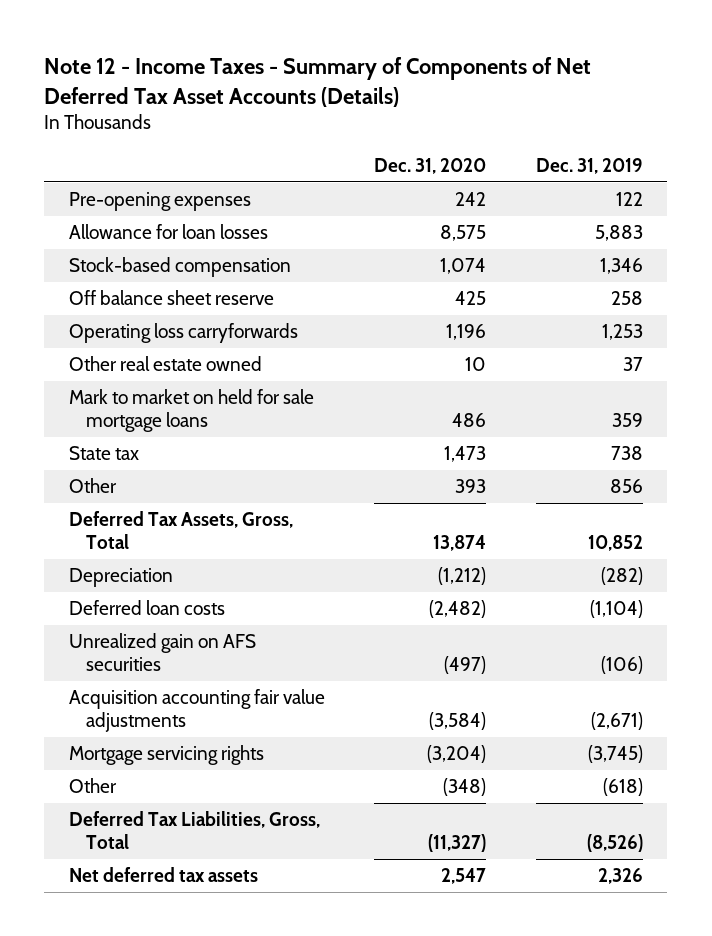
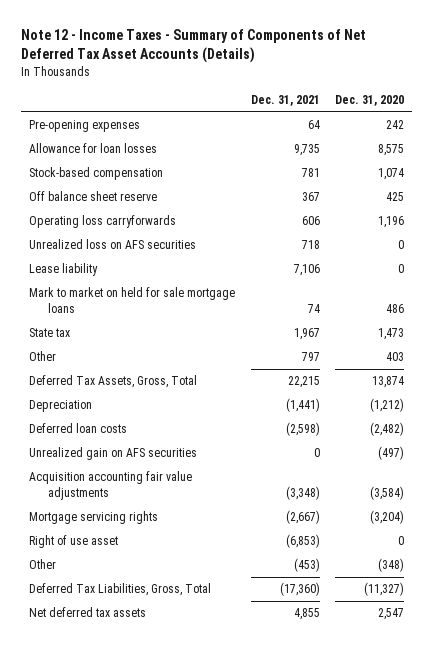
[535,157,643,174] Dec. 31, 2019 -> none
none -> [250,95,320,107] Dec. 31, 2021
[68,356,262,372] Other real estate owned -> none
none -> [28,239,196,250] Unrealized loss on AFS securities
none -> [28,263,98,277] Lease liability
[455,479,487,494] 393 -> [386,352,405,362] 403
none -> [28,535,118,549] Right of use asset

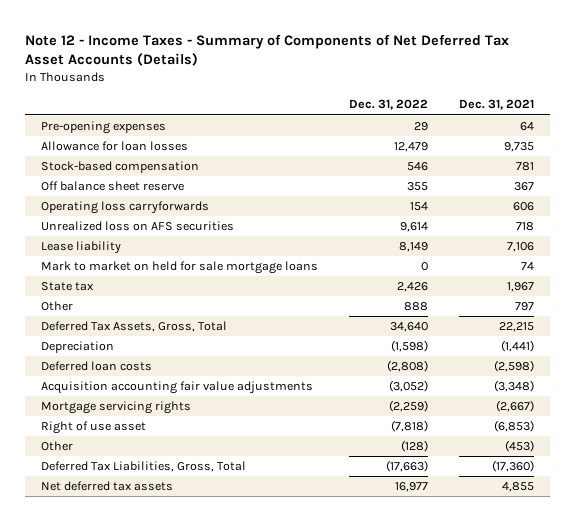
[335,95,405,107] Dec. 31, 2020 -> none
none -> [348,99,428,111] Dec. 31, 2022
[28,447,197,461] Unrealized gain on AFS securities -> none

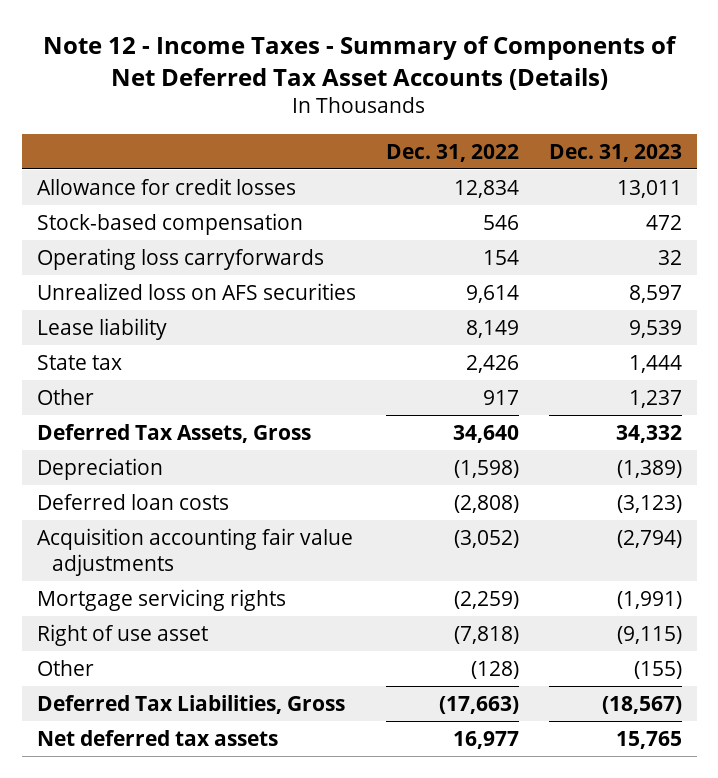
[459,99,535,111] Dec. 31, 2021 -> none
none -> [548,143,682,162] Dec. 31, 2023
[40,121,166,135] Pre-opening expenses -> none
[40,141,188,152] Allowance for loan losses -> [36,177,296,195] Allowance for credit losses
[393,142,428,153] 12,479 -> [453,179,519,198] 12,834
[40,181,184,192] Off balance sheet reserve -> none
[40,261,318,275] Mark to market on held for sale mortgage loans -> none
[403,302,428,312] 888 -> [482,389,519,405] 917
[40,321,227,333] Deferred Tax Assets, Gross, Total -> [36,423,311,443] Deferred Tax Assets, Gross
[40,461,246,473] Deferred Tax Liabilities, Gross, Total -> [36,694,345,714] Deferred Tax Liabilities, Gross

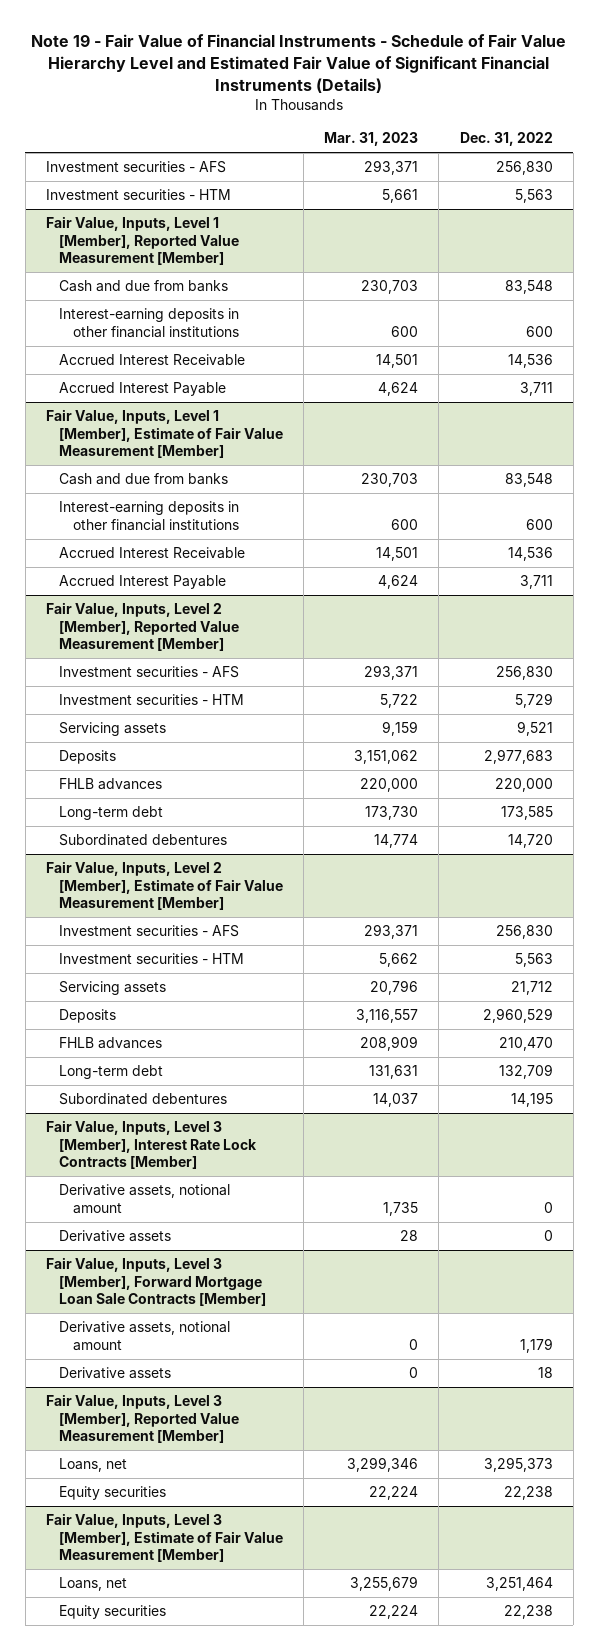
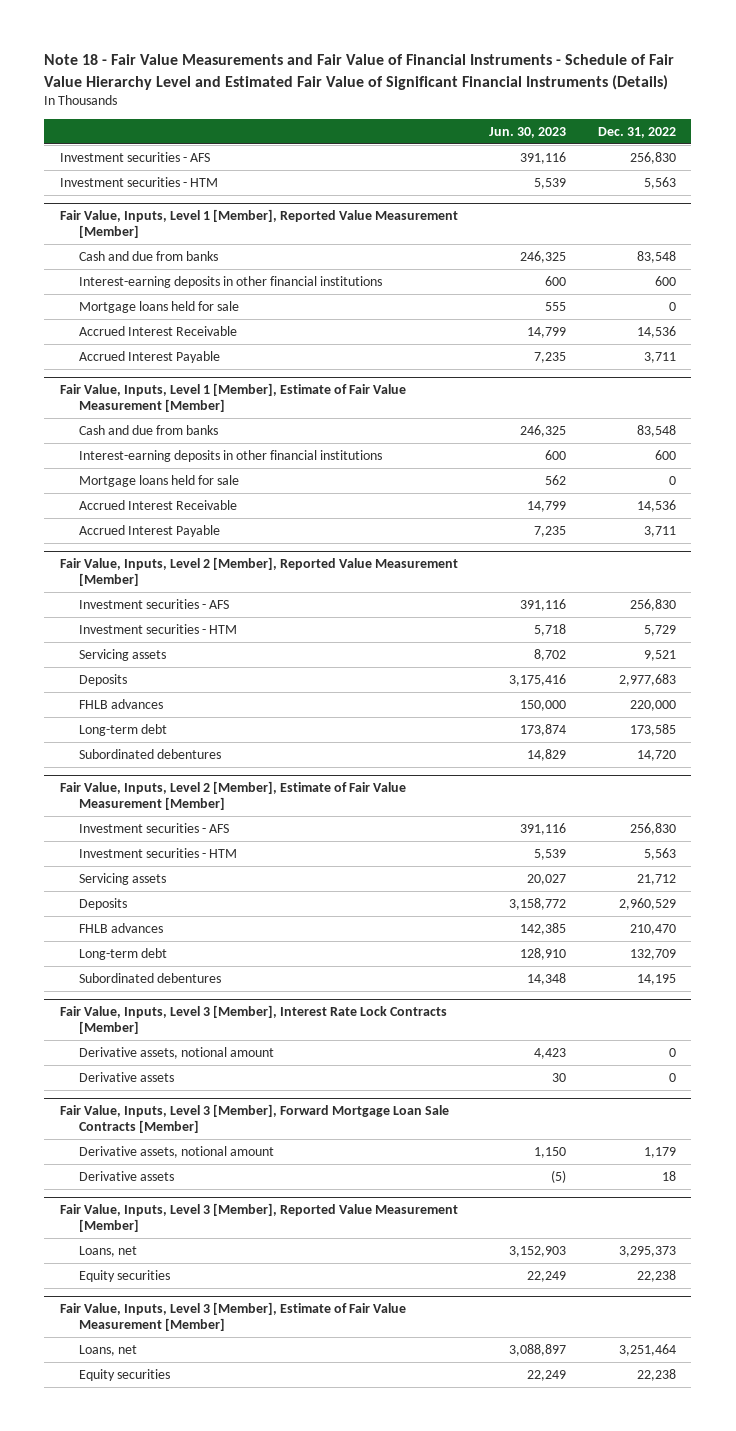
[31,34,567,94] Note 19 - Fair Value of Financial Instruments - Schedule of Fair Value Hierarchy Level and Estimated Fair Value of Significant Financial Instruments (Details) -> [44,54,675,90] Note 18 - Fair Value Measurements and Fair Value of Financial Instruments - Schedule of Fair Value Hierarchy Level and Estimated Fair Value of Significant Financial Instruments (Details)
[324,132,419,147] Mar. 31, 2023 -> none
none -> [489,126,567,138] Jun. 30, 2023
none -> [79,300,240,313] Mortgage loans held for sale
none -> [79,474,240,487] Mortgage loans held for sale

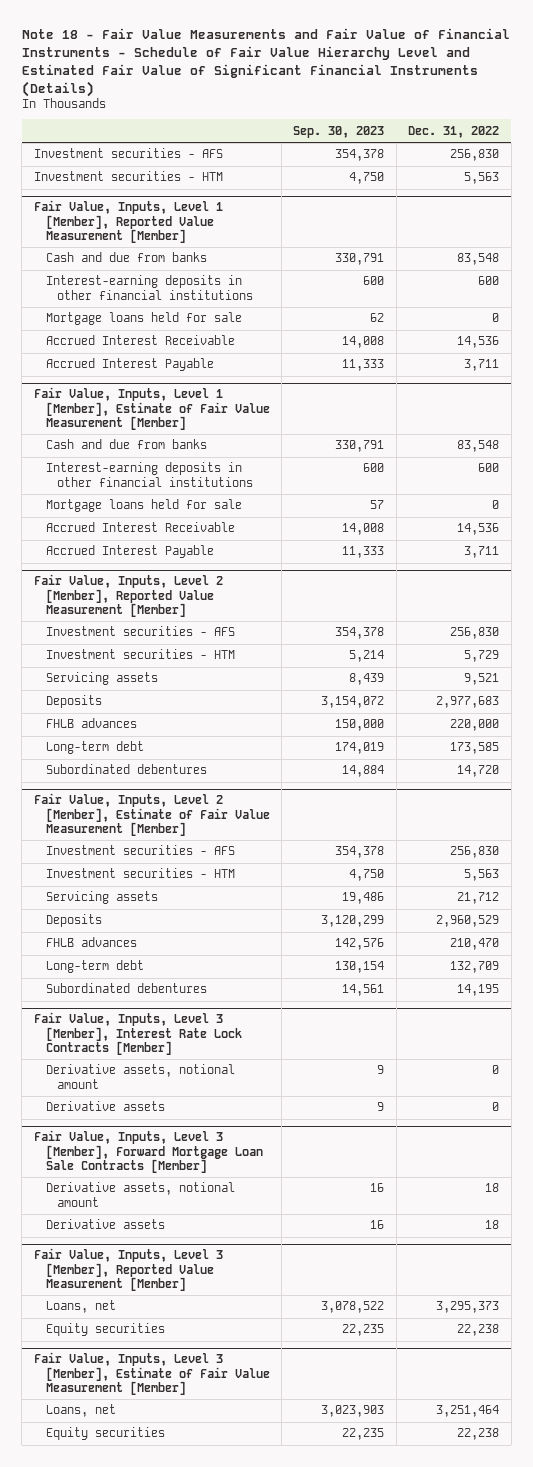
[489,126,567,138] Jun. 30, 2023 -> none
none -> [293,125,385,138] Sep. 30, 2023
[643,1146,676,1158] 1,179 -> [485,1183,500,1193] 18

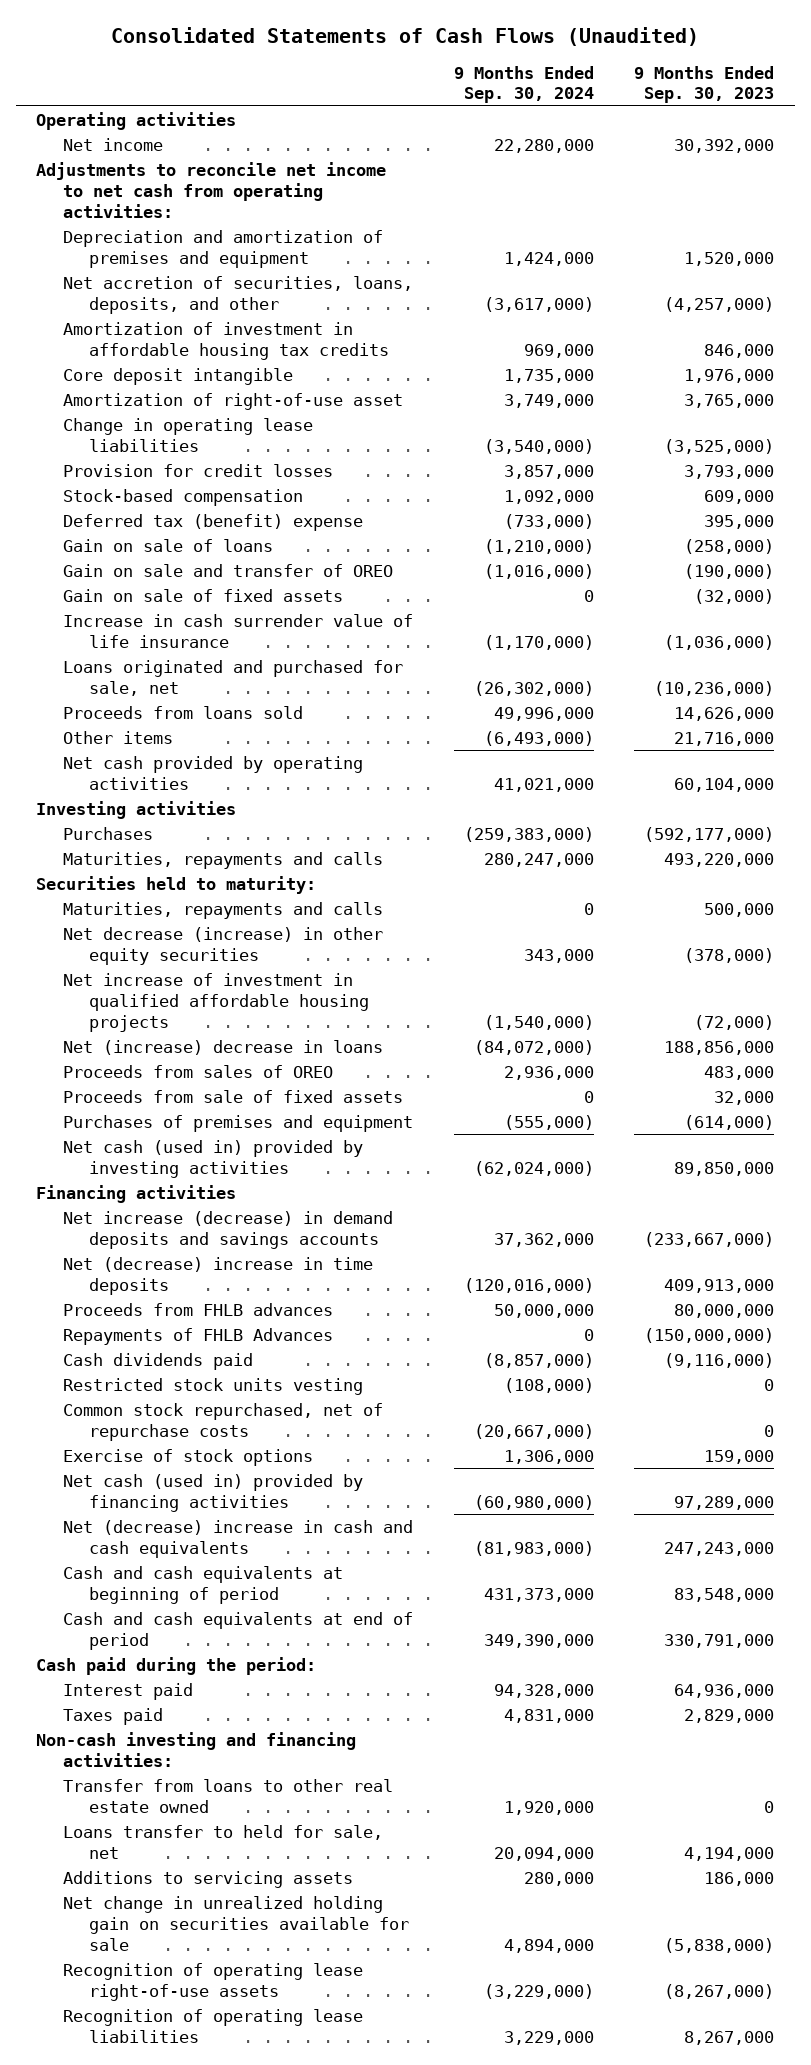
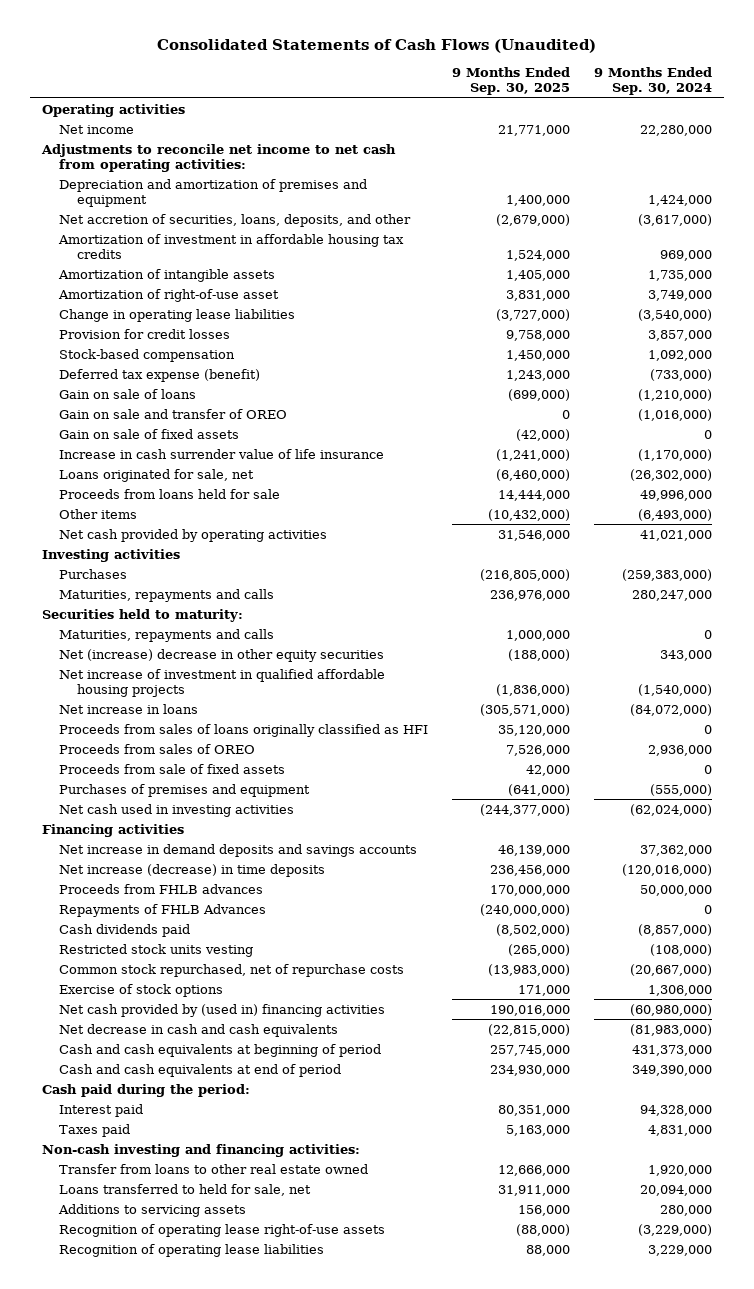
[634,65,775,104] 9 Months Ended Sep. 30, 2023 -> none
none -> [452,67,571,96] 9 Months Ended Sep. 30, 2025
[62,367,293,385] Core deposit intangible -> [58,268,276,282] Amortization of intangible assets
[62,513,363,531] Deferred tax (benefit) expense -> [59,368,261,382] Deferred tax expense (benefit)
[62,659,403,696] Loans originated and purchased for sale, net -> [59,468,255,482] Loans originated for sale, net
[62,705,303,719] Proceeds from loans sold -> [59,488,281,499] Proceeds from loans held for sale
[62,926,383,965] Net decrease (increase) in other equity securities -> [59,648,385,662] Net (increase) decrease in other equity securities
[62,1039,383,1055] Net (increase) decrease in loans -> [59,703,199,714] Net increase in loans
none -> [59,723,429,737] Proceeds from sales of loans originally classified as HFI
[62,1139,363,1178] Net cash (used in) provided by investing activities -> [59,803,295,817] Net cash used in investing activities
[62,1210,393,1249] Net increase (decrease) in demand deposits and savings accounts -> [59,843,418,857] Net increase in demand deposits and savings accounts
[62,1256,373,1295] Net (decrease) increase in time deposits -> [59,863,326,877] Net increase (decrease) in time deposits
[62,1473,363,1512] Net cash (used in) provided by financing activities -> [59,1003,386,1017] Net cash provided by (used in) financing activities
[62,1519,413,1558] Net (decrease) increase in cash and cash equivalents -> [59,1023,339,1037] Net decrease in cash and cash equivalents
[62,1824,383,1859] Loans transfer to held for sale, net -> [59,1183,312,1196] Loans transferred to held for sale, net
[62,1895,409,1951] Net change in unrealized holding gain on securities available for sale -> none

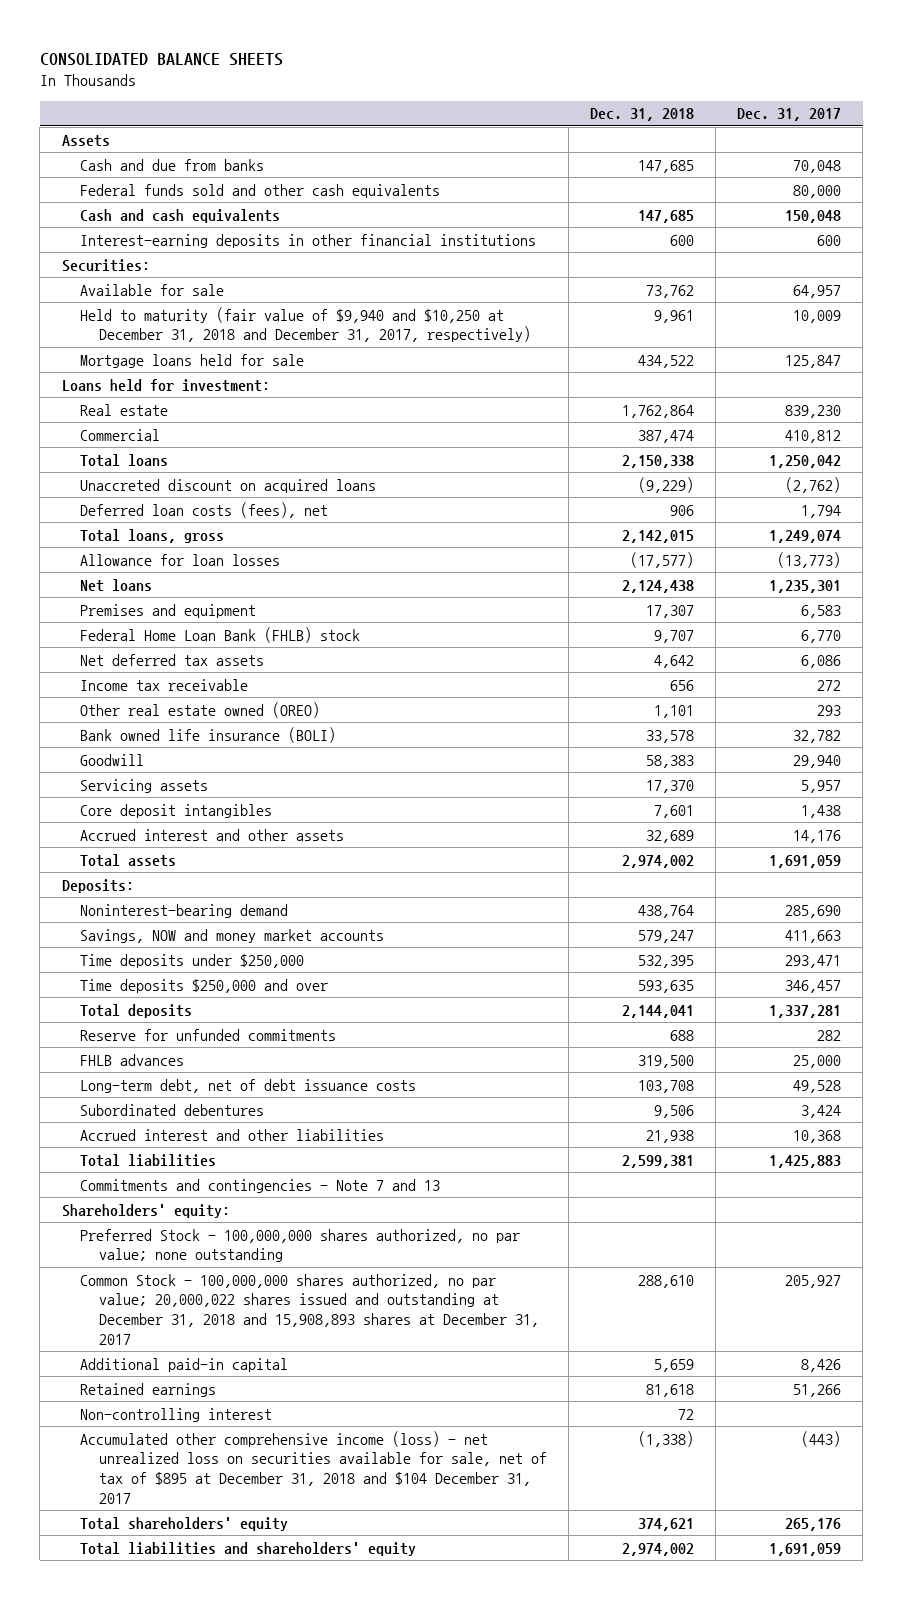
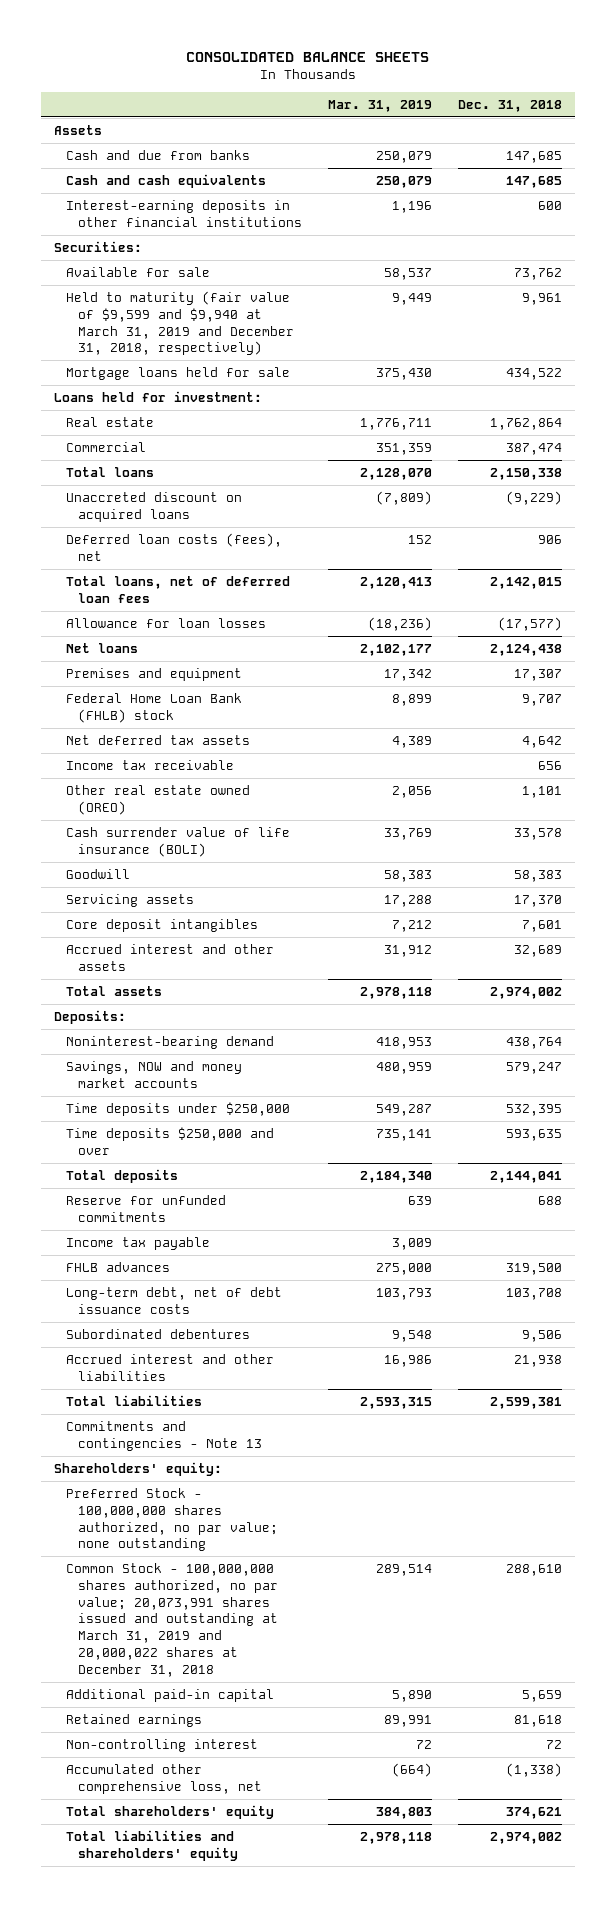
[737,108,842,122] Dec. 31, 2017 -> none
none -> [328,100,433,113] Mar. 31, 2019
[80,183,441,198] Federal funds sold and other cash equivalents -> none
[80,306,531,343] Held to maturity (fair value of $9,940 and $10,250 at December 31, 2018 and December 31, 2017, respectively) -> [66,290,295,356] Held to maturity (fair value of $9,599 and $9,940 at March 31, 2019 and December 31, 2018, respectively)
[80,528,225,543] Total loans, gross -> [66,575,291,603] Total loans, net of deferred loan fees
[80,726,337,743] Bank owned life insurance (BOLI) -> [66,826,291,857] Cash surrender value of life insurance (BOLI)
none -> [66,1236,211,1250] Income tax payable
[80,1178,441,1193] Commitments and contingencies - Note 7 and 13 -> [66,1420,263,1451] Commitments and contingencies - Note 13
[80,1273,539,1345] Common Stock - 100,000,000 shares authorized, no par value; 20,000,022 shares issued and outstanding at December 31, 2018 and 15,908,893 shares at December 31, 2017 -> [66,1562,279,1677] Common Stock - 100,000,000 shares authorized, no par value; 20,073,991 shares issued and outstanding at March 31, 2019 and 20,000,022 shares at December 31, 2018
[80,1430,547,1504] Accumulated other comprehensive income (loss) - net unrealized loss on securities available for sale, net of tax of $895 at December 31, 2018 and $104 December 31, 2017 -> [66,1763,263,1794] Accumulated other comprehensive loss, net

